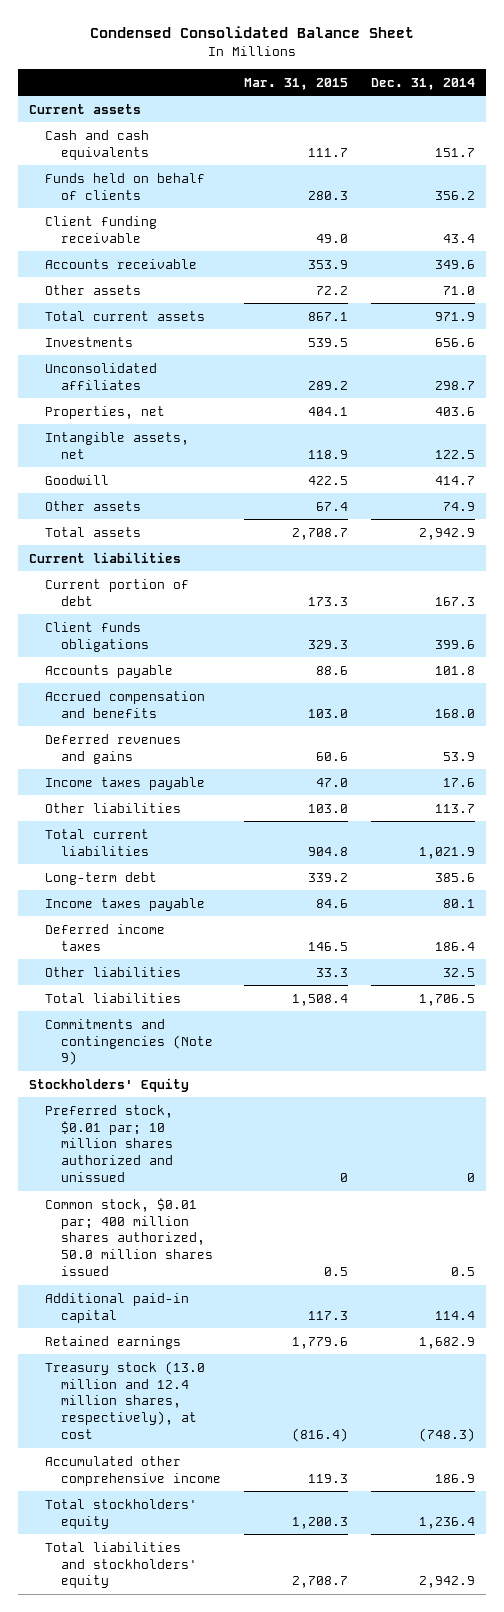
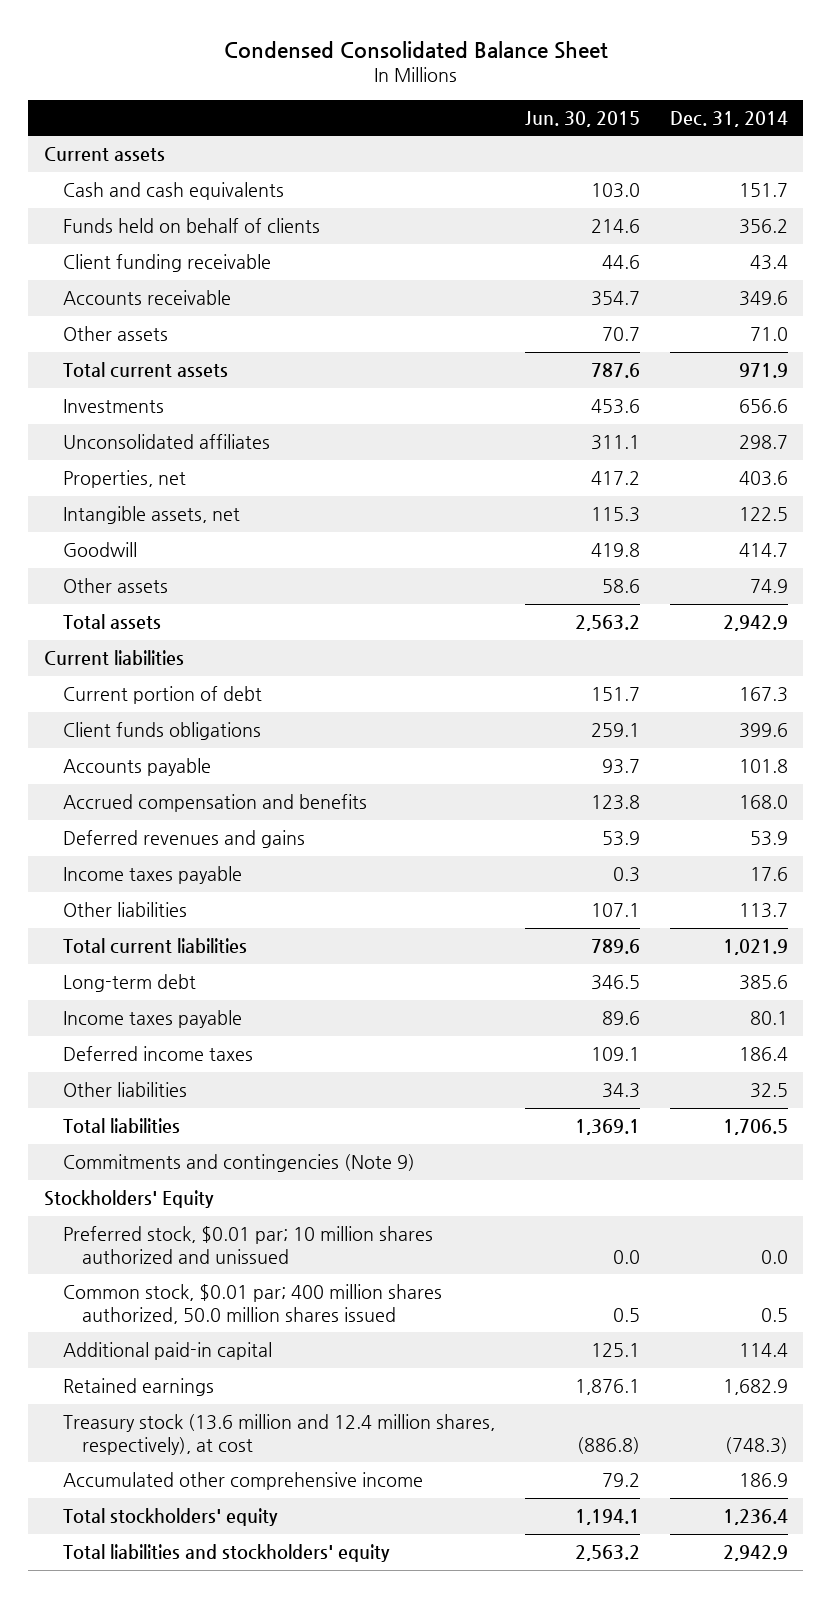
[243,77,348,90] Mar. 31, 2015 -> none
none -> [524,110,640,127] Jun. 30, 2015
[466,1173,475,1183] 0 -> [761,1249,789,1264] 0.0
[45,1360,206,1440] Treasury stock (13.0 million and 12.4 million shares, respectively), at cost -> [62,1414,495,1455] Treasury stock (13.6 million and 12.4 million shares, respectively), at cost

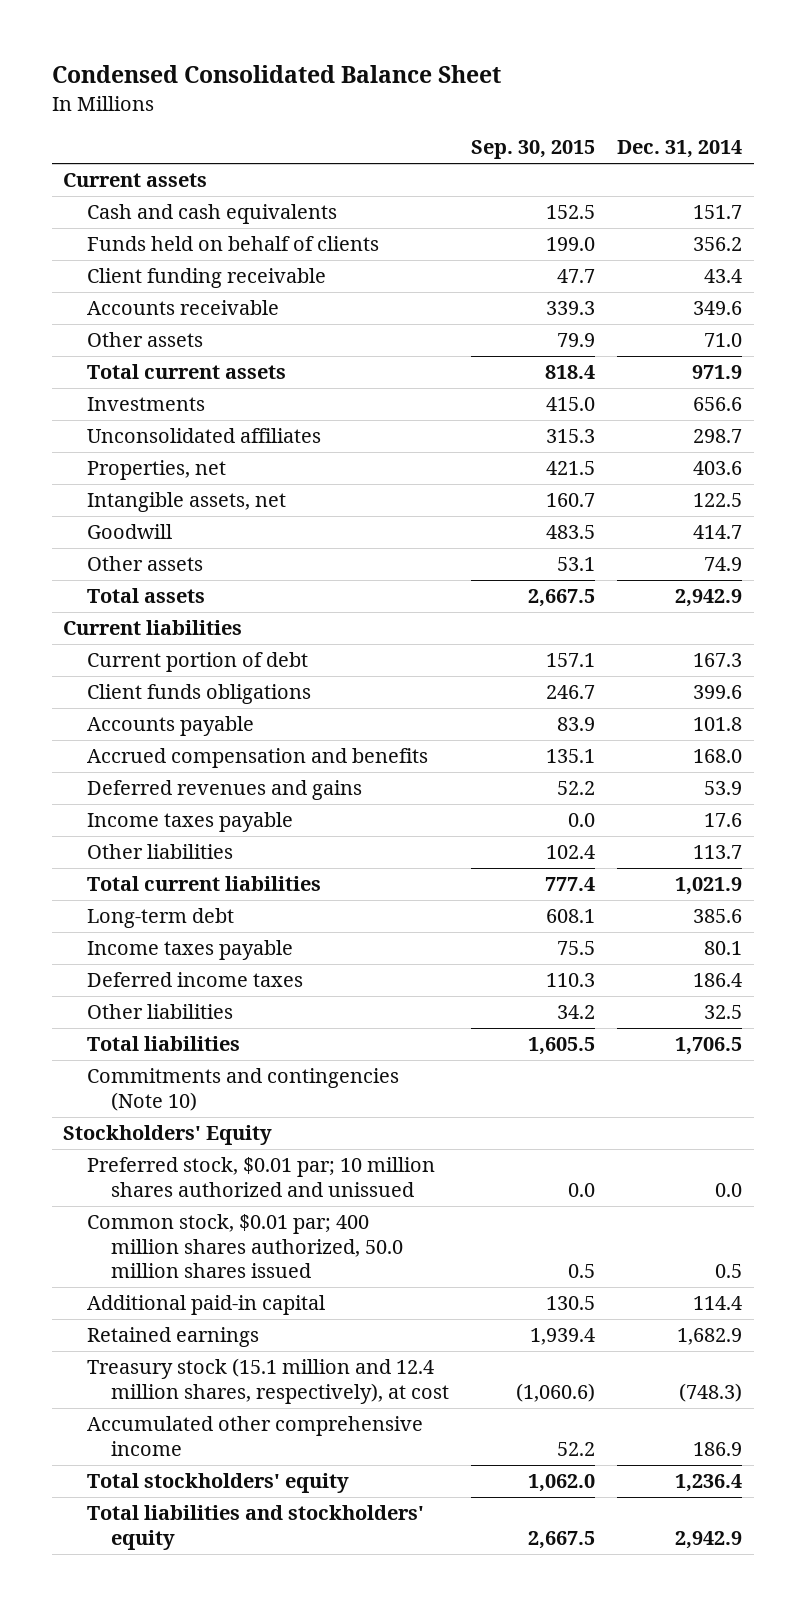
[524,110,640,127] Jun. 30, 2015 -> none
none -> [471,140,596,160] Sep. 30, 2015
[62,1154,415,1173] Commitments and contingencies (Note 9) -> [87,1068,400,1111] Commitments and contingencies (Note 10)
[62,1414,495,1455] Treasury stock (13.6 million and 12.4 million shares, respectively), at cost -> [87,1358,449,1404] Treasury stock (15.1 million and 12.4 million shares, respectively), at cost

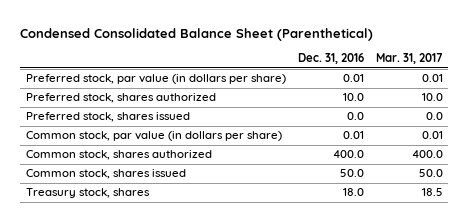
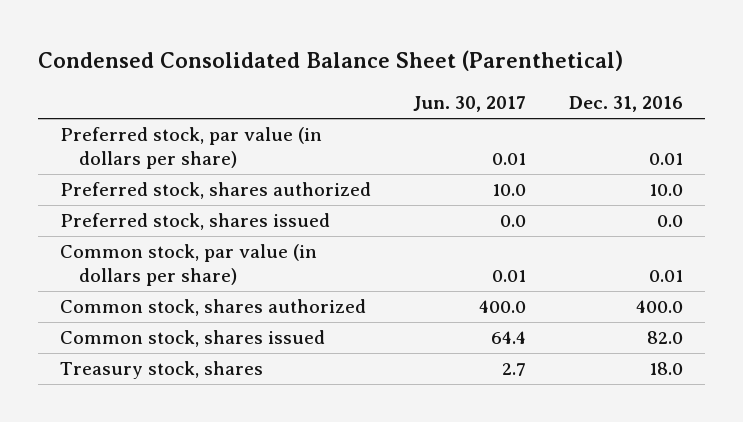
[375,53,443,65] Mar. 31, 2017 -> none
none -> [413,96,527,113] Jun. 30, 2017
[339,169,364,178] 50.0 -> [647,331,684,345] 82.0

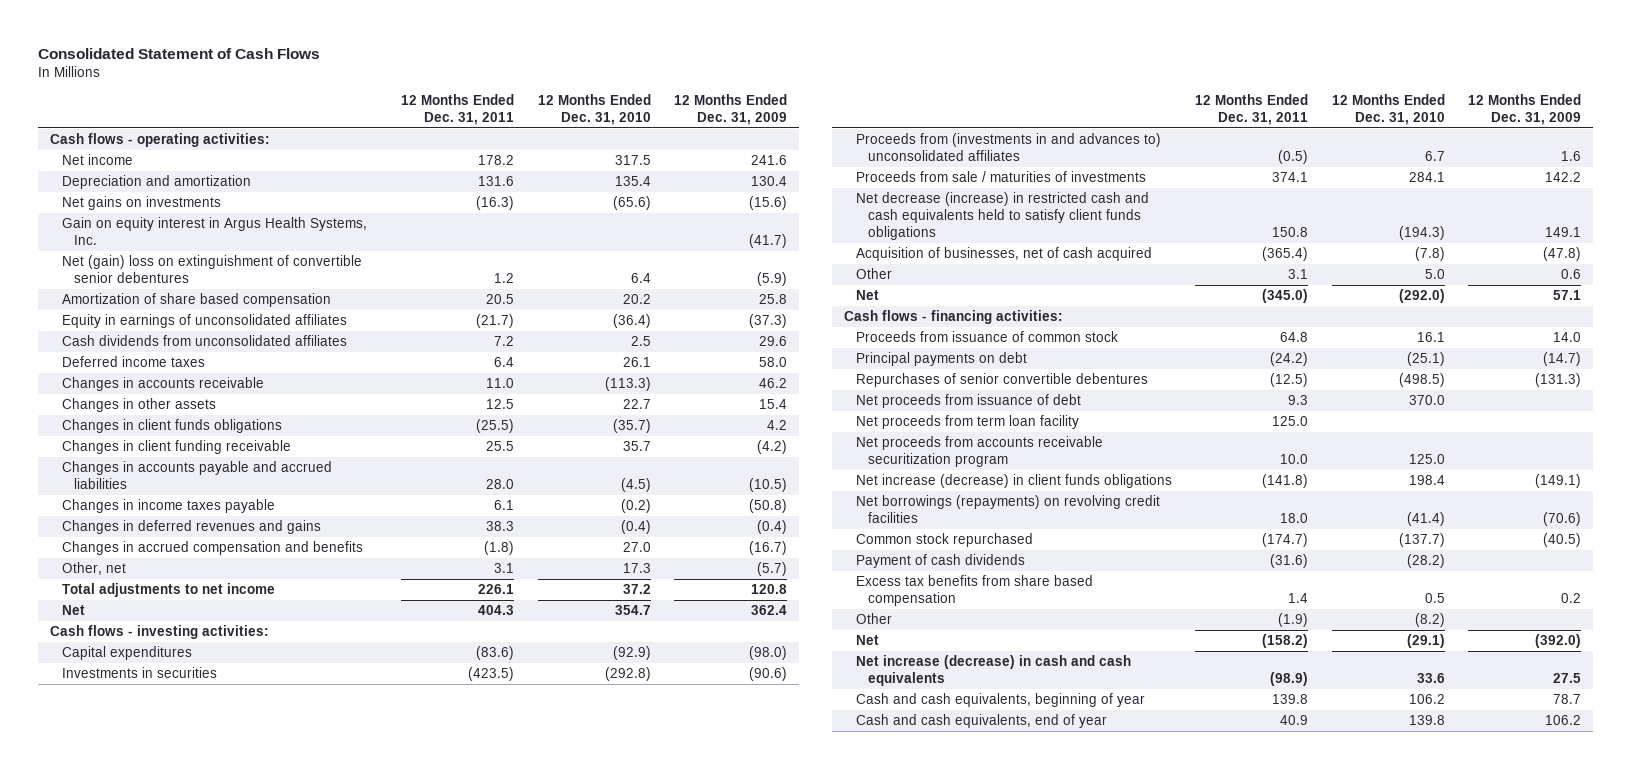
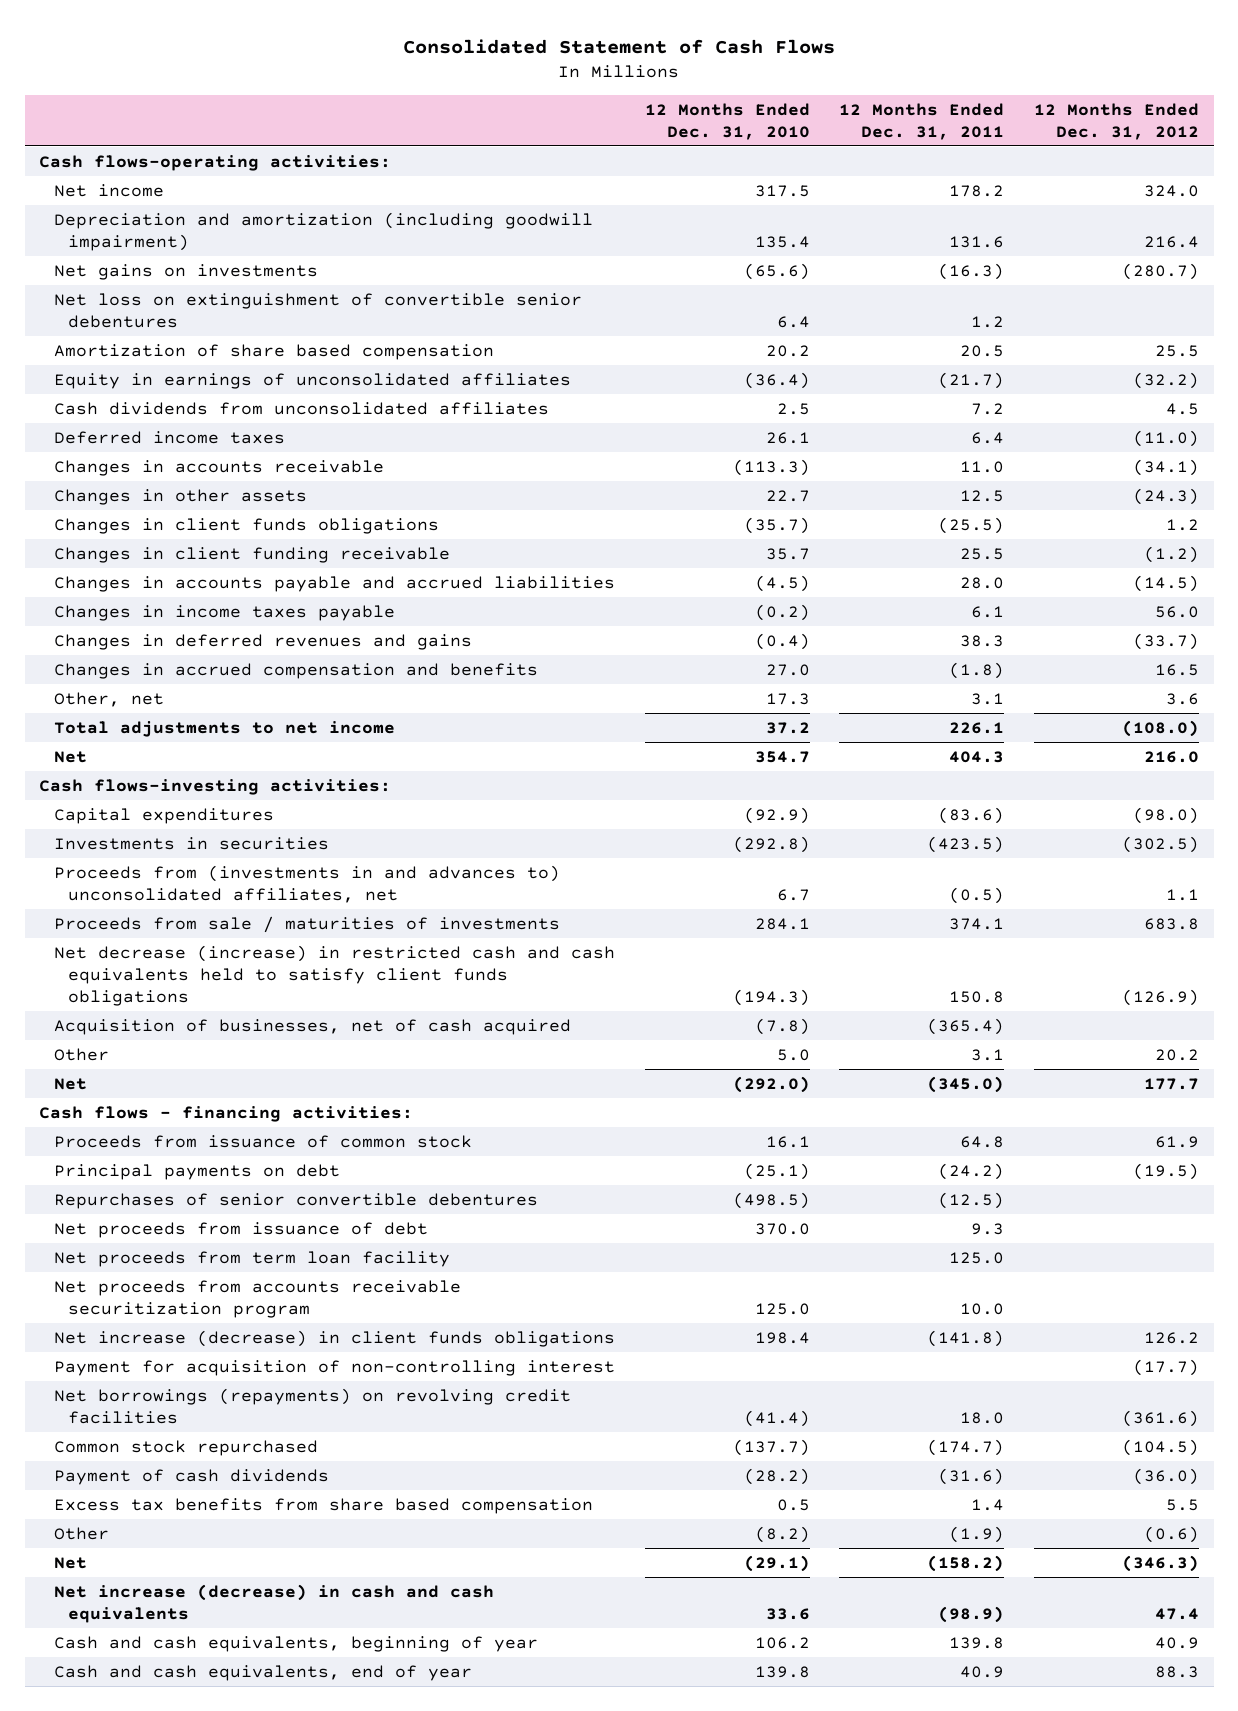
[674,94,788,125] 12 Months Ended Dec. 31, 2009 -> none
none -> [1033,102,1199,141] 12 Months Ended Dec. 31, 2012
[49,132,270,147] Cash flows - operating activities: -> [39,154,392,171] Cash flows-operating activities:
[62,174,252,189] Depreciation and amortization -> [53,211,593,252] Depreciation and amortization (including goodwill impairment)
[62,216,368,245] Gain on equity interest in Argus Health Systems, Inc. -> none
[62,254,363,283] Net (gain) loss on extinguishment of convertible senior debentures -> [53,292,582,329] Net loss on extinguishment of convertible senior debentures
[49,624,269,639] Cash flows - investing activities: -> [39,778,392,795] Cash flows-investing activities:
[855,132,1161,161] Proceeds from (investments in and advances to) unconsolidated affiliates -> [53,864,560,904] Proceeds from (investments in and advances to) unconsolidated affiliates, net
none -> [53,1359,615,1376] Payment for acquisition of non-controlling interest

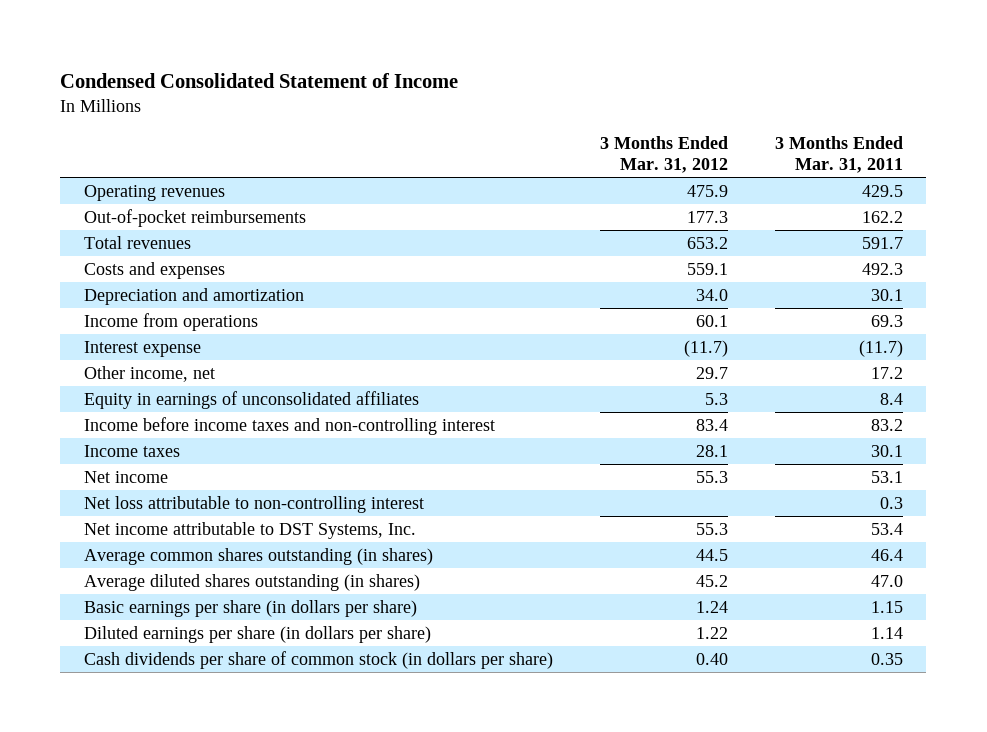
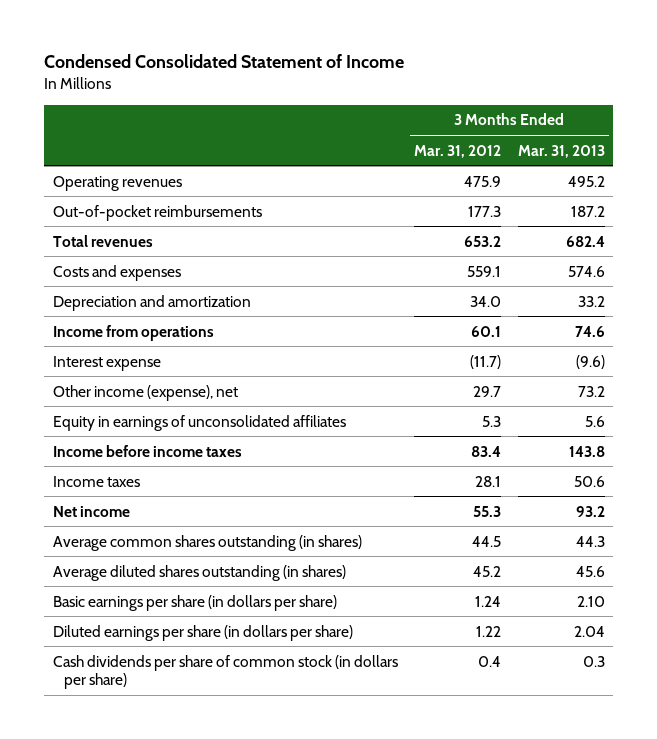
[774,135,903,173] 3 Months Ended Mar. 31, 2011 -> none
none -> [517,144,605,158] Mar. 31, 2013
[83,365,215,382] Other income, net -> [52,384,238,401] Other income (expense), net
[83,416,495,435] Income before income taxes and non-controlling interest -> [52,444,242,457] Income before income taxes
[83,495,424,513] Net loss attributable to non-controlling interest -> none
[83,521,416,539] Net income attributable to DST Systems, Inc. -> none
[695,652,728,665] 0.40 -> [478,655,502,667] 0.4

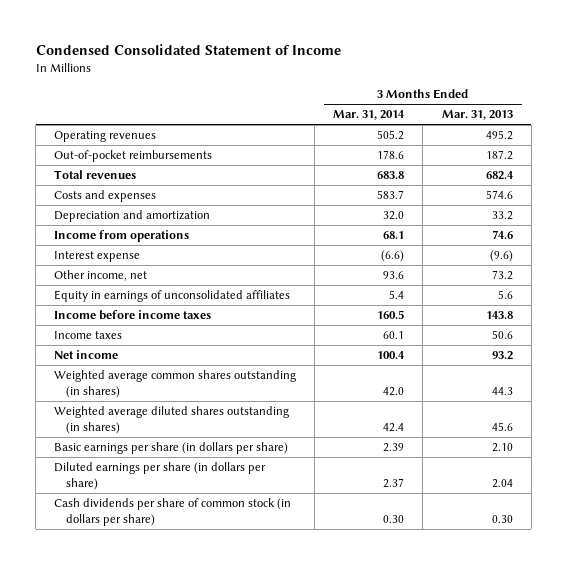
[414,144,502,158] Mar. 31, 2012 -> none
none -> [333,110,406,121] Mar. 31, 2014
[52,384,238,401] Other income (expense), net -> [54,270,148,282] Other income, net
[52,534,362,551] Average common shares outstanding (in shares) -> [54,370,297,399] Weighted average common shares outstanding (in shares)
[52,564,346,581] Average diluted shares outstanding (in shares) -> [54,406,290,435] Weighted average diluted shares outstanding (in shares)
[582,655,605,667] 0.3 -> [491,515,513,524] 0.30

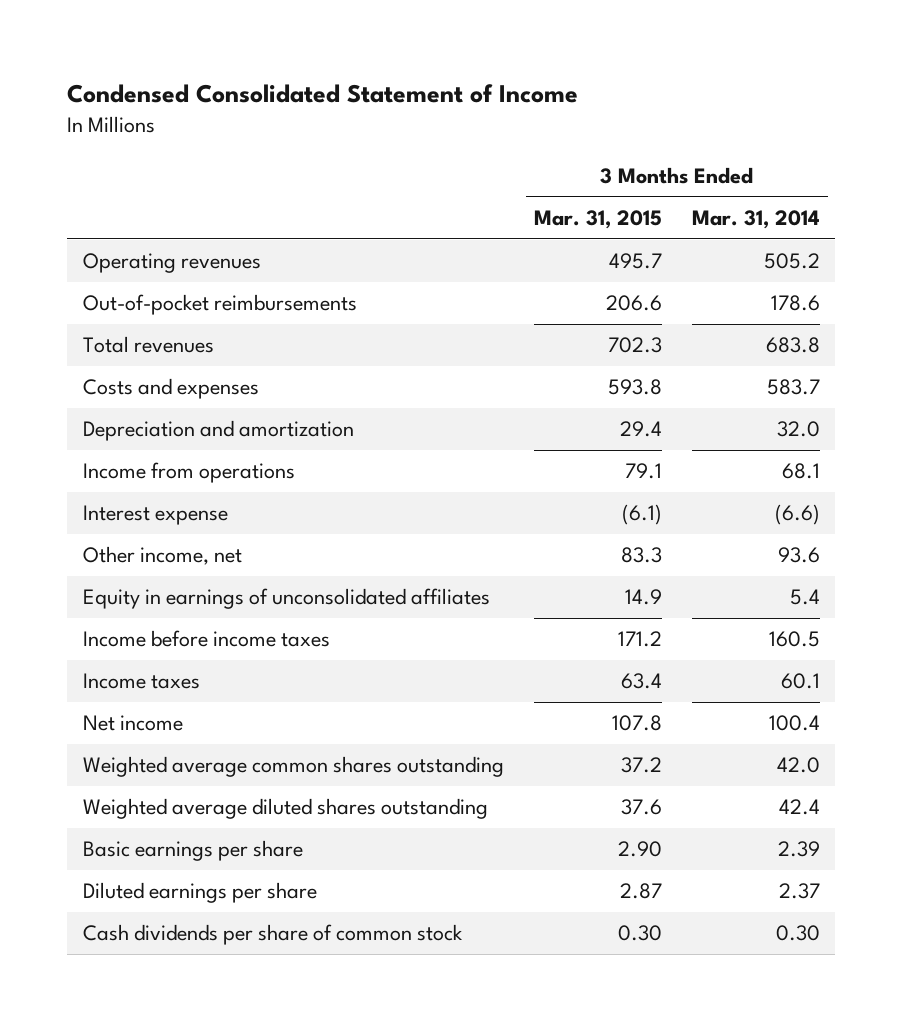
[441,110,513,121] Mar. 31, 2013 -> none
none -> [533,209,662,229] Mar. 31, 2015
[54,370,297,399] Weighted average common shares outstanding (in shares) -> [82,756,504,778] Weighted average common shares outstanding
[54,406,290,435] Weighted average diluted shares outstanding (in shares) -> [82,798,488,820] Weighted average diluted shares outstanding
[54,442,289,455] Basic earnings per share (in dollars per share) -> [82,840,303,862] Basic earnings per share
[54,462,267,491] Diluted earnings per share (in dollars per share) -> [82,882,317,904] Diluted earnings per share
[54,498,292,527] Cash dividends per share of common stock (in dollars per share) -> [82,924,463,946] Cash dividends per share of common stock

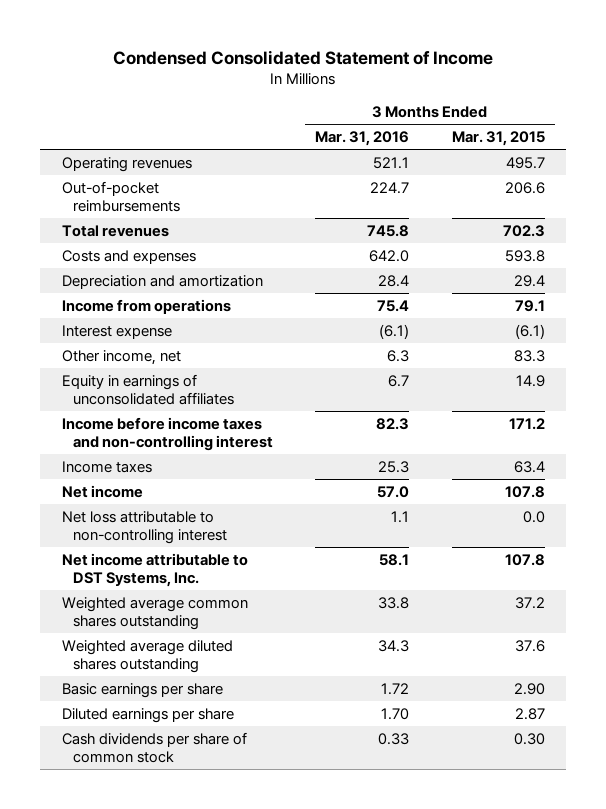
[692,209,821,229] Mar. 31, 2014 -> none
none -> [315,131,410,147] Mar. 31, 2016
[82,630,330,648] Income before income taxes -> [61,416,274,451] Income before income taxes and non-controlling interest
none -> [61,510,228,544] Net loss attributable to non-controlling interest
none -> [61,552,248,587] Net income attributable to DST Systems, Inc.

